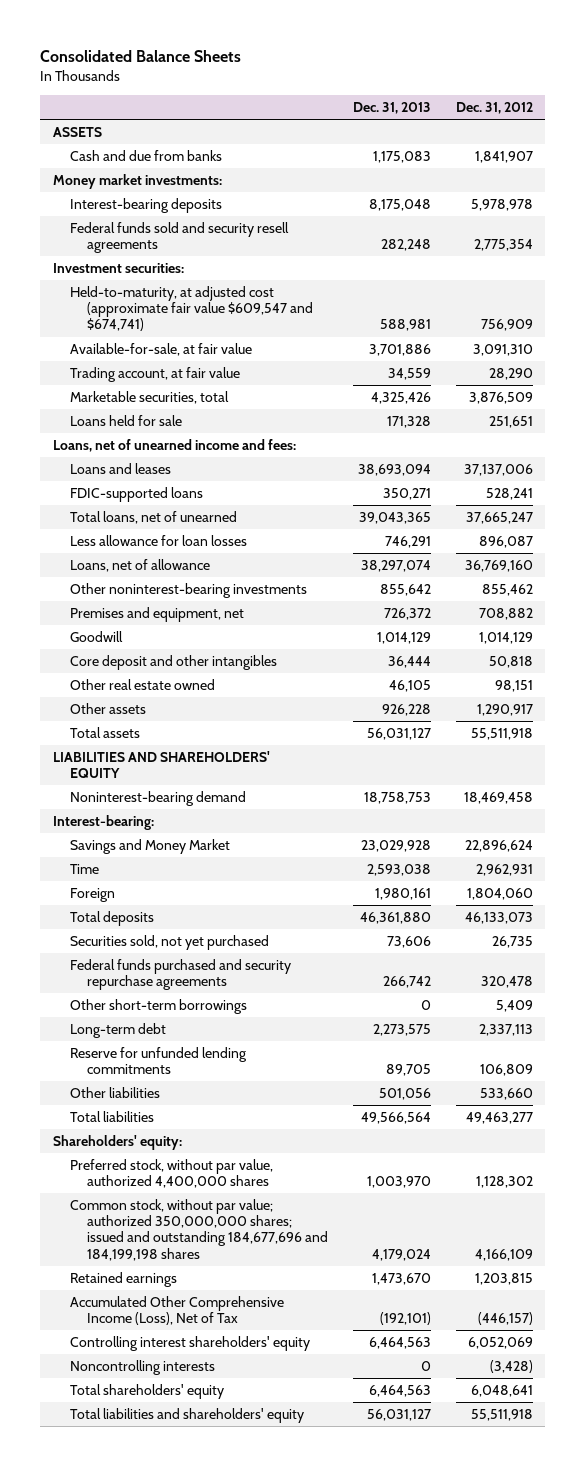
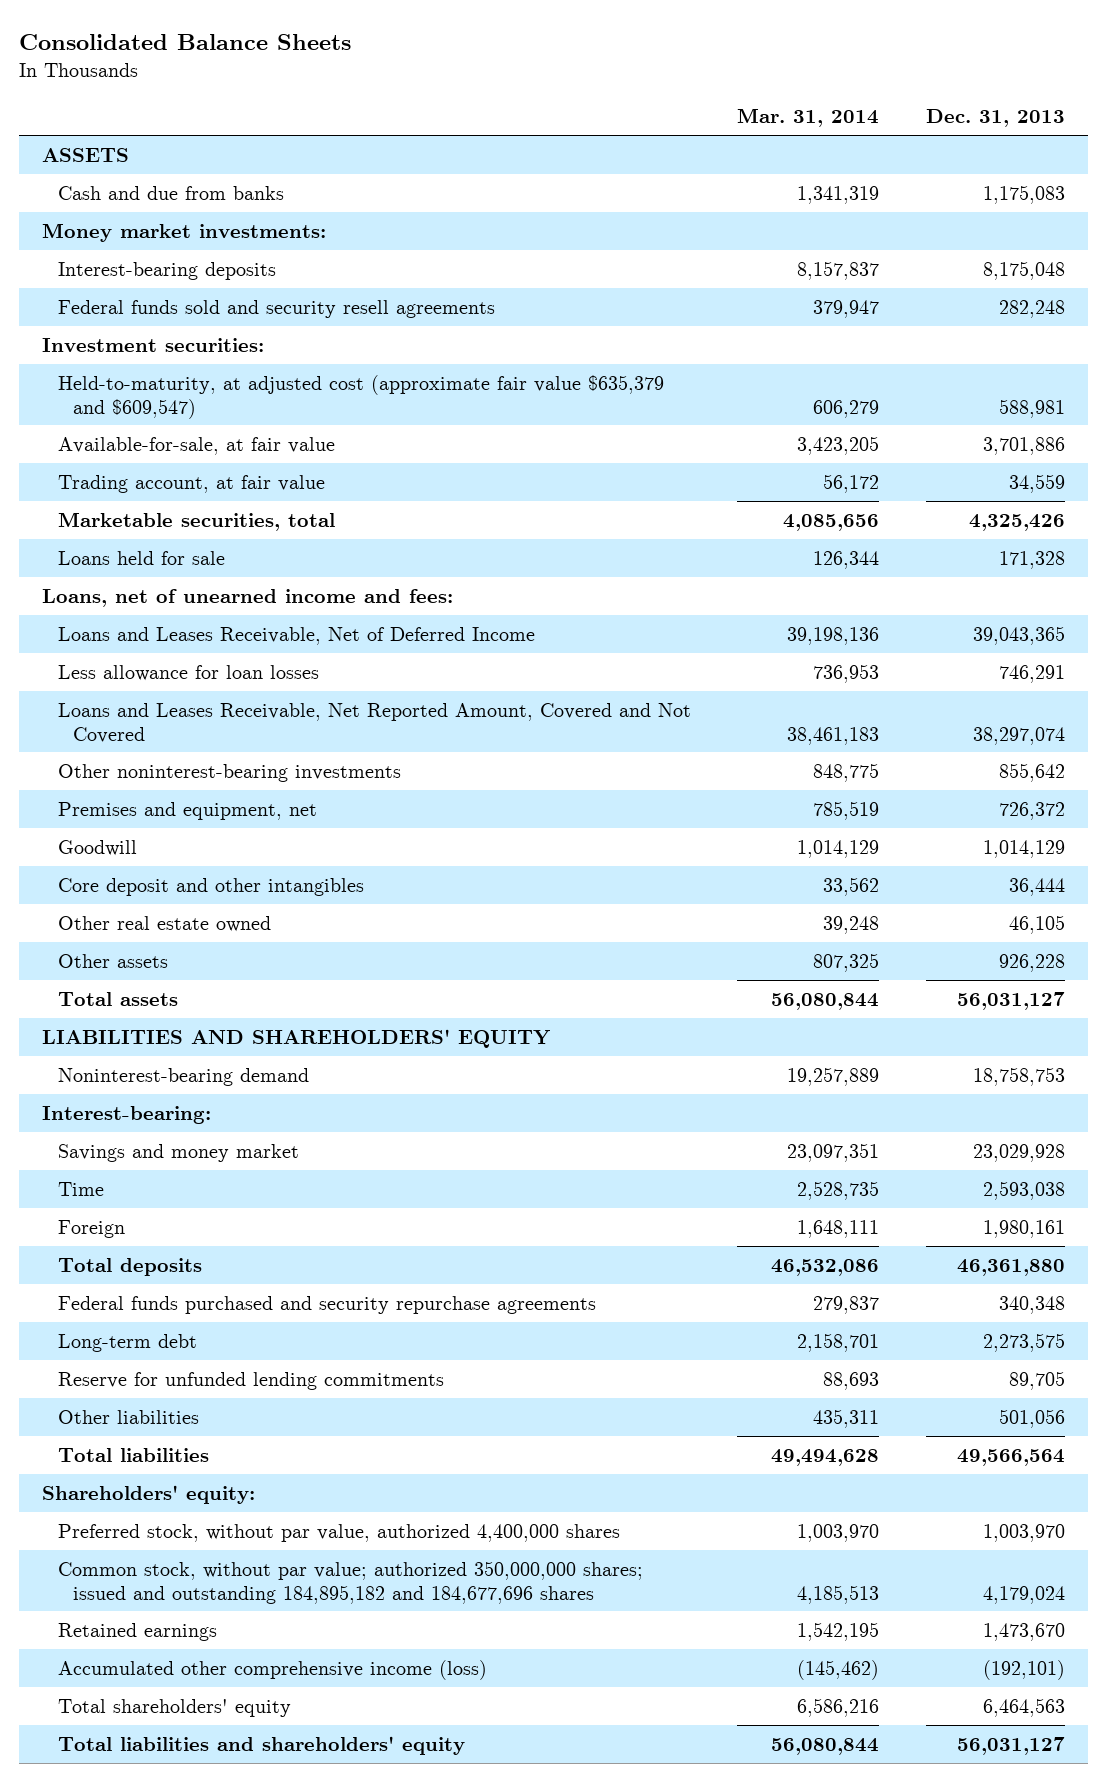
[455,102,533,115] Dec. 31, 2012 -> none
none -> [737,108,880,128] Mar. 31, 2014
[69,285,313,332] Held-to-maturity, at adjusted cost (approximate fair value $609,547 and $674,741) -> [57,374,664,419] Held-to-maturity, at adjusted cost (approximate fair value $635,379 and $609,547)
[69,462,171,474] Loans and leases -> none
[69,486,203,502] FDIC-supported loans -> none
[69,510,237,524] Total loans, net of unearned -> [57,626,535,645] Loans and Leases Receivable, Net of Deferred Income
[69,558,210,572] Loans, net of allowance -> [57,702,691,743] Loans and Leases Receivable, Net Reported Amount, Covered and Not Covered
[69,838,230,854] Savings and Money Market -> [57,1143,299,1162] Savings and money market
[69,934,269,950] Securities sold, not yet purchased -> none
[69,998,247,1014] Other short-term borrowings -> none
[382,976,431,989] 266,742 -> [998,1295,1065,1314] 340,348
[69,1198,328,1261] Common stock, without par value; authorized 350,000,000 shares; issued and outstanding 184,677,696 and 184,199,198 shares -> [57,1560,643,1604] Common stock, without par value; authorized 350,000,000 shares; issued and outstanding 184,895,182 and 184,677,696 shares
[69,1335,310,1351] Controlling interest shareholders' equity -> none
[69,1359,215,1375] Noncontrolling interests -> none
[69,1295,284,1326] Accumulated Other Comprehensive Income (Loss), Net of Tax -> [57,1659,487,1680] Accumulated other comprehensive income (loss)

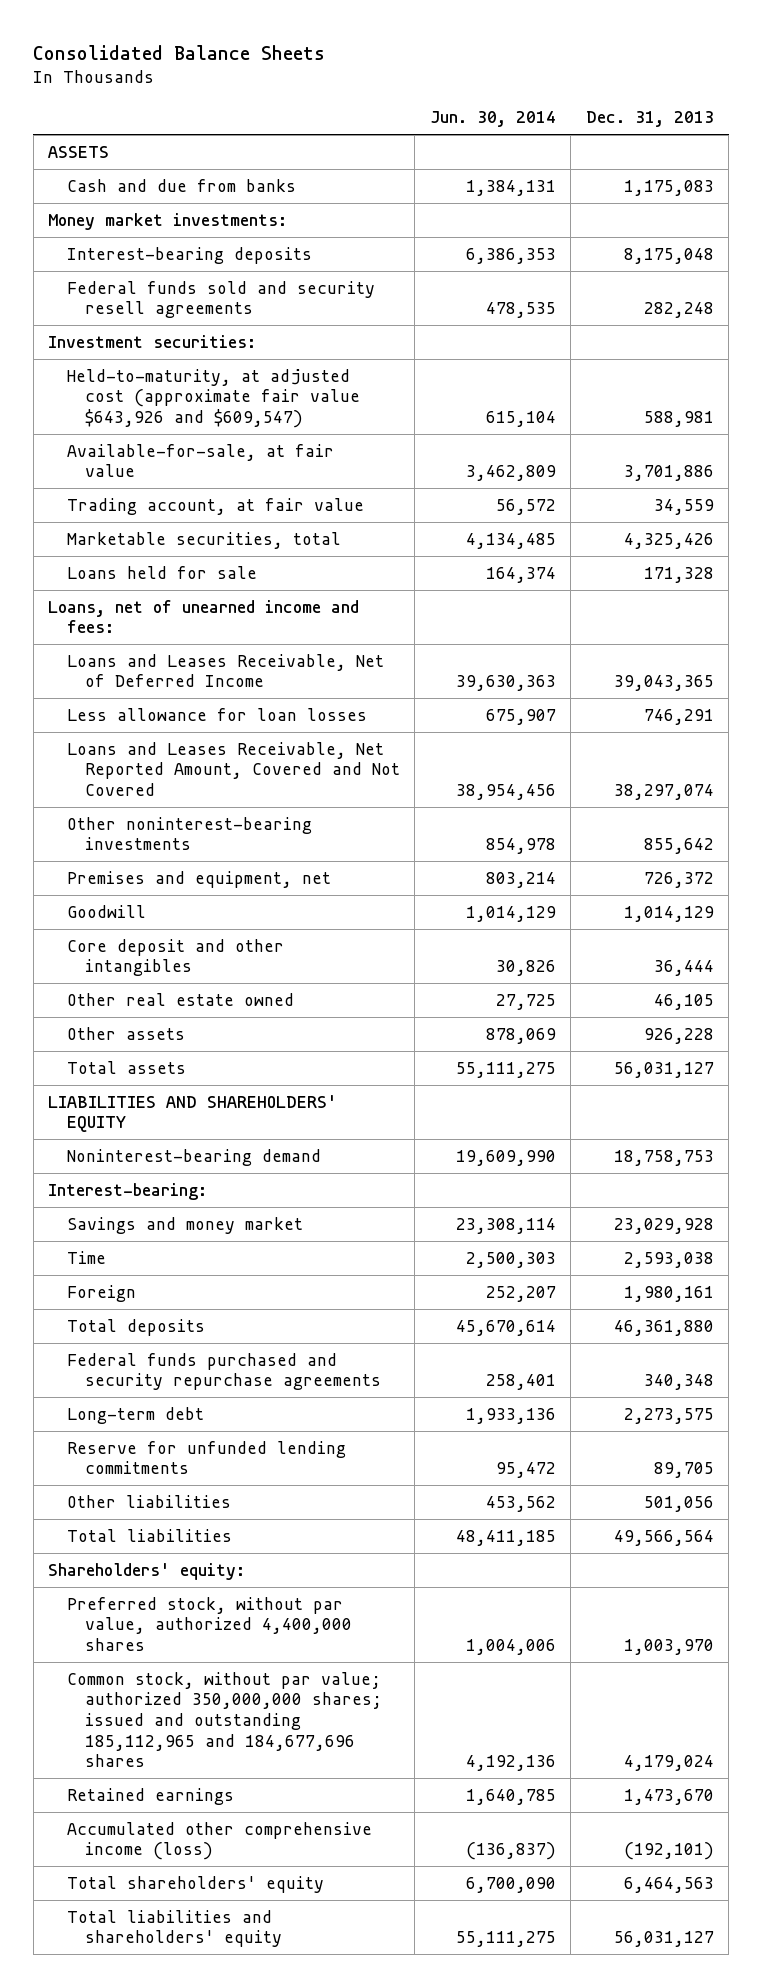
[737,108,880,128] Mar. 31, 2014 -> none
none -> [429,111,556,128] Jun. 30, 2014
[57,374,664,419] Held-to-maturity, at adjusted cost (approximate fair value $635,379 and $609,547) -> [66,368,361,428] Held-to-maturity, at adjusted cost (approximate fair value $643,926 and $609,547)
[57,1560,643,1604] Common stock, without par value; authorized 350,000,000 shares; issued and outstanding 184,895,182 and 184,677,696 shares -> [66,1671,383,1768] Common stock, without par value; authorized 350,000,000 shares; issued and outstanding 185,112,965 and 184,677,696 shares

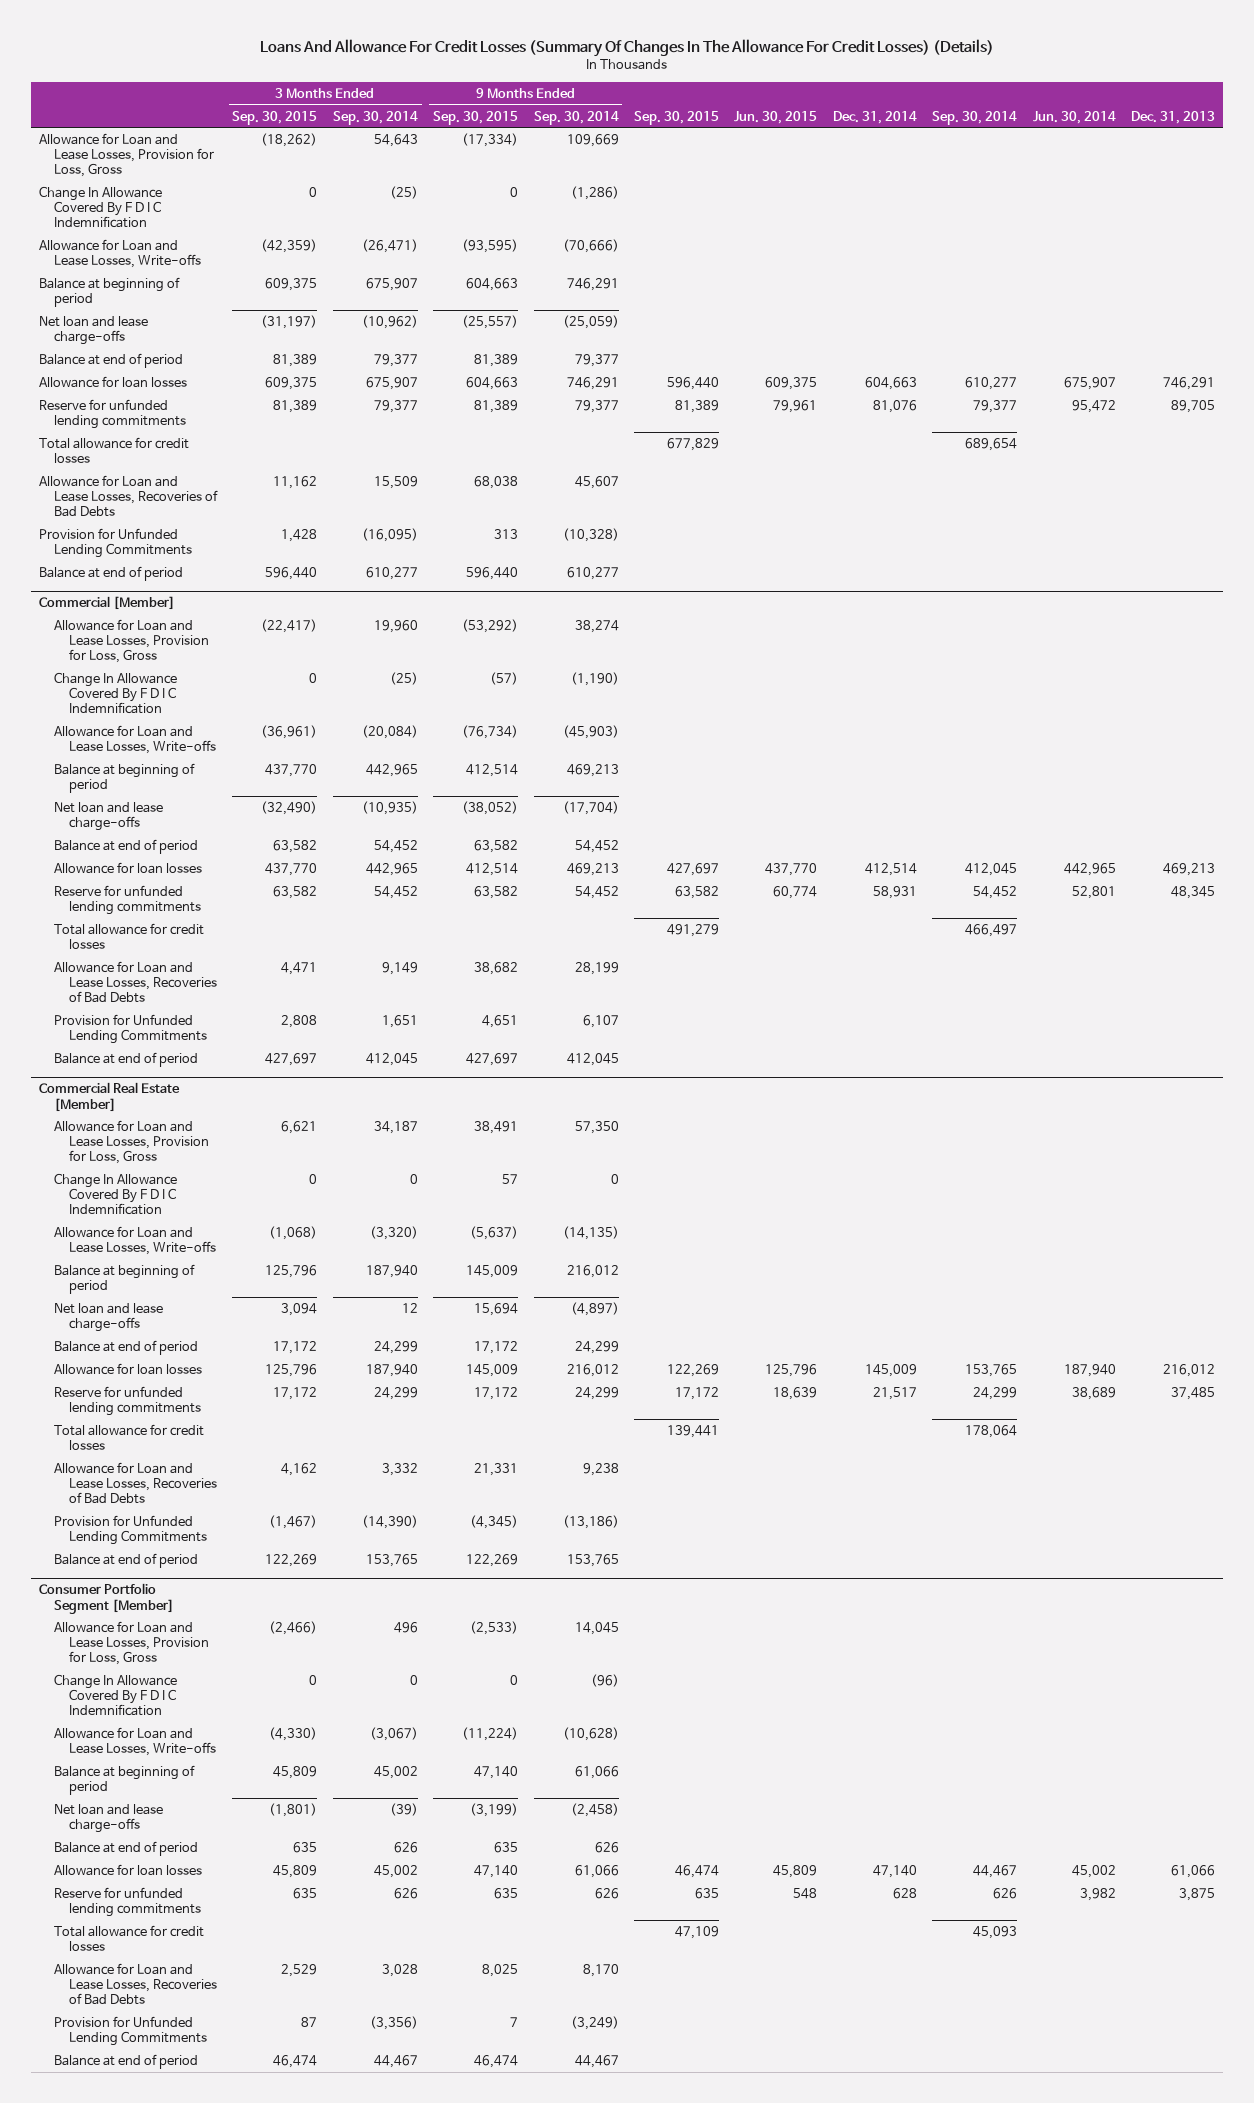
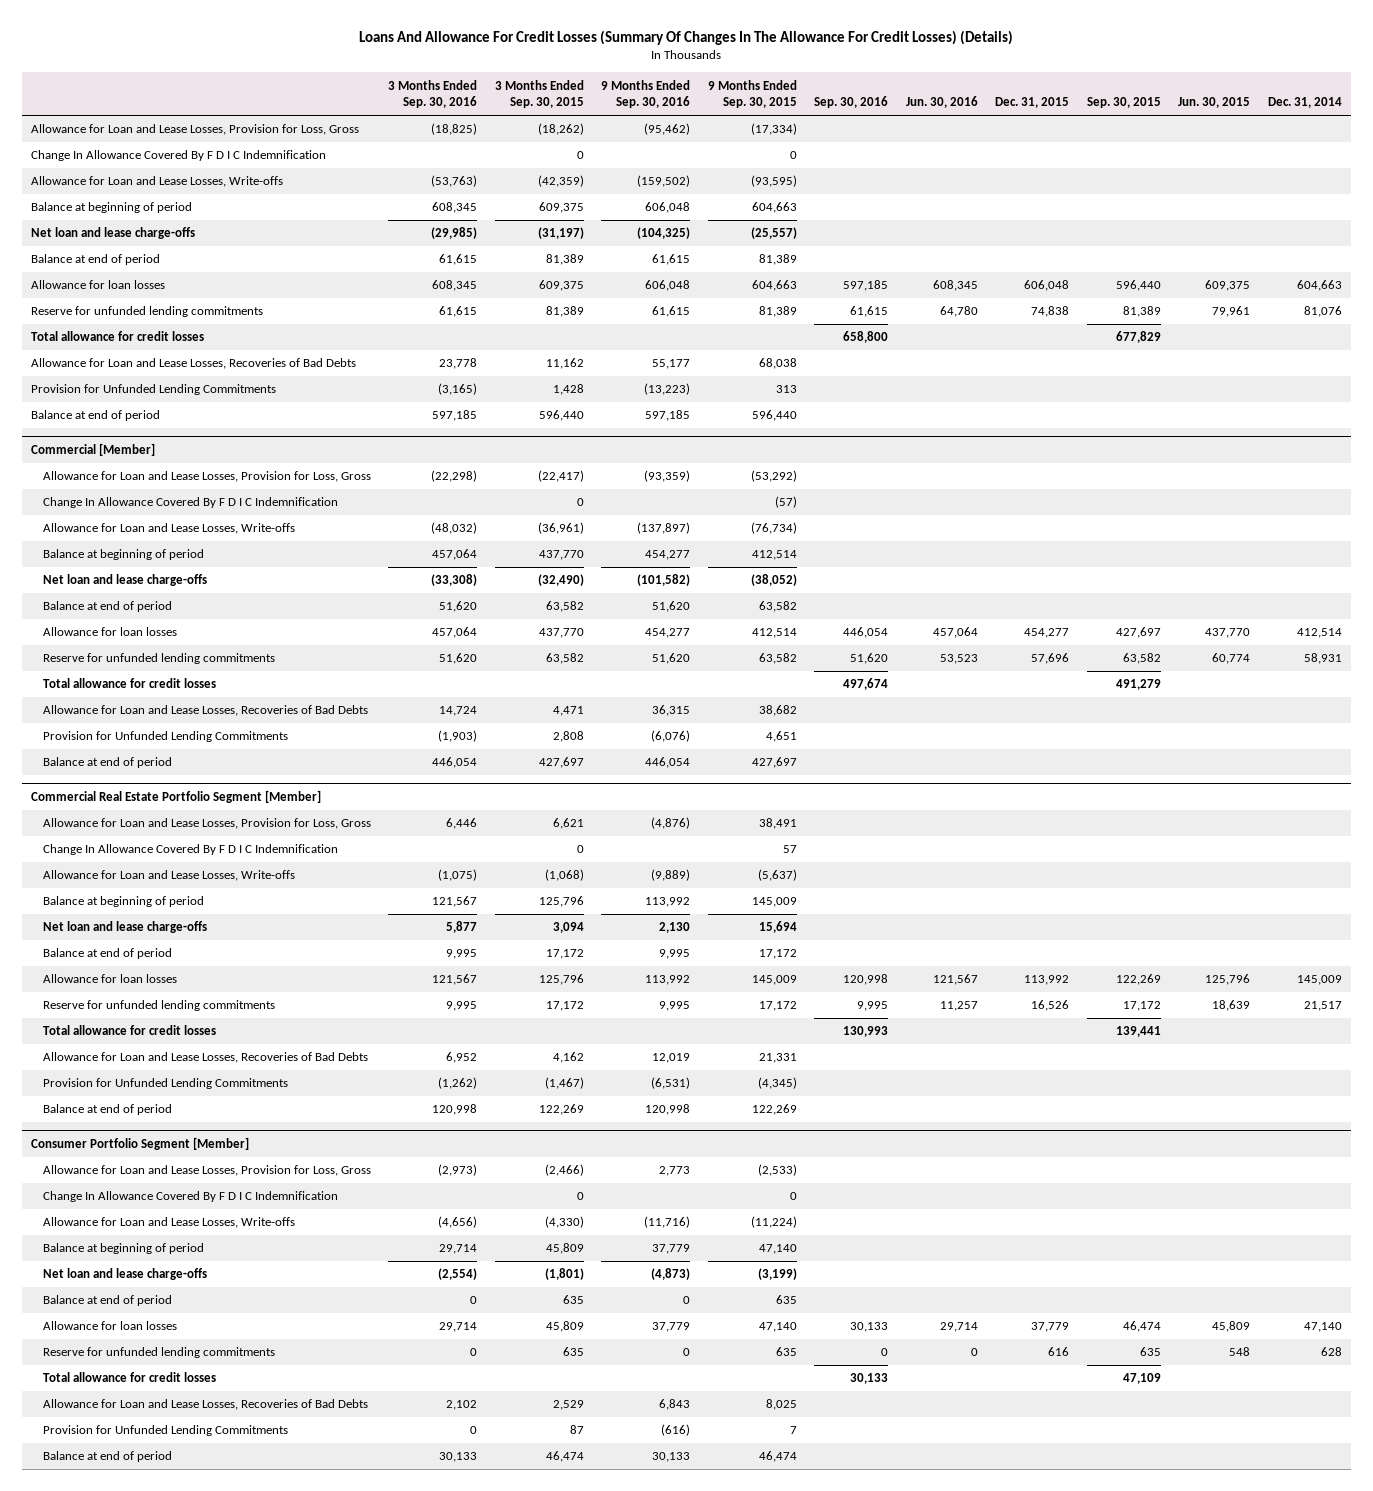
[332,110,418,125] Sep. 30, 2014 -> none
[533,110,619,125] Sep. 30, 2014 -> none
[932,110,1018,125] Sep. 30, 2014 -> none
[1032,110,1116,124] Jun. 30, 2014 -> none
[1130,110,1215,124] Dec. 31, 2013 -> none
none -> [388,79,478,109] 3 Months Ended Sep. 30, 2016
none -> [601,79,691,109] 9 Months Ended Sep. 30, 2016
none -> [814,96,889,109] Sep. 30, 2016
none -> [905,96,978,109] Jun. 30, 2016
none -> [995,97,1070,109] Dec. 31, 2015
[39,1082,181,1112] Commercial Real Estate [Member] -> [30,789,321,803] Commercial Real Estate Portfolio Segment [Member]

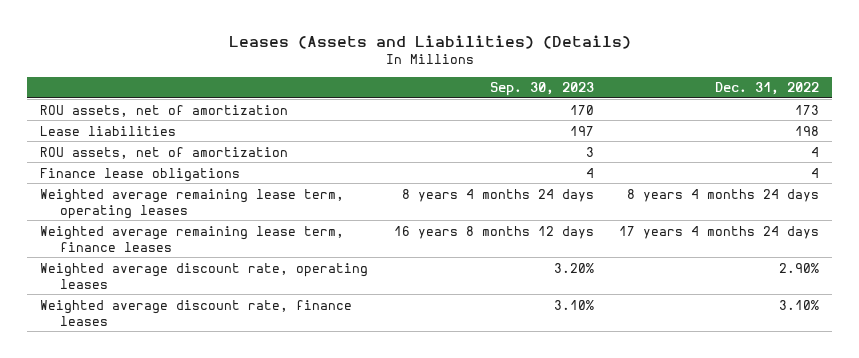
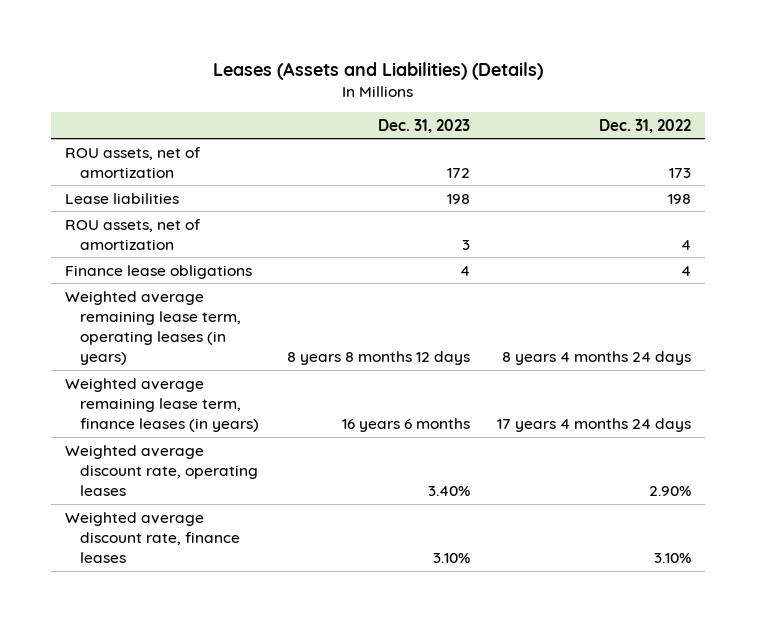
[489,82,594,97] Sep. 30, 2023 -> none
none -> [377,118,470,133] Dec. 31, 2023
[39,188,344,219] Weighted average remaining lease term, operating leases -> [65,290,242,366] Weighted average remaining lease term, operating leases (in years)
[39,225,344,252] Weighted average remaining lease term, finance leases -> [65,377,260,432] Weighted average remaining lease term, finance leases (in years)

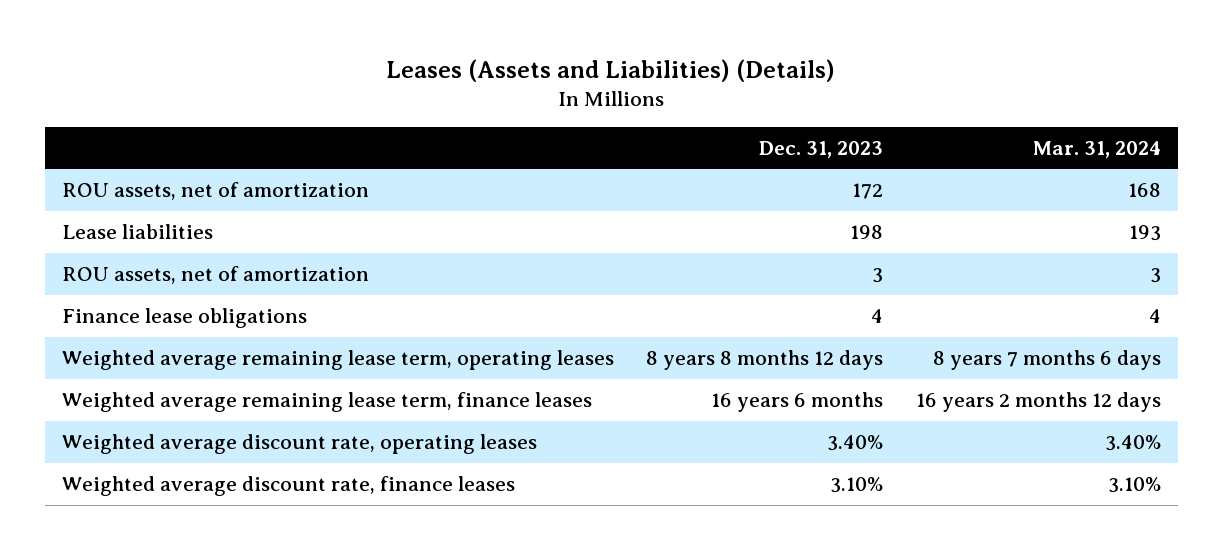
[599,118,692,133] Dec. 31, 2022 -> none
none -> [1033,140,1162,158] Mar. 31, 2024
[65,290,242,366] Weighted average remaining lease term, operating leases (in years) -> [61,350,614,371] Weighted average remaining lease term, operating leases
[65,377,260,432] Weighted average remaining lease term, finance leases (in years) -> [61,392,592,413] Weighted average remaining lease term, finance leases

